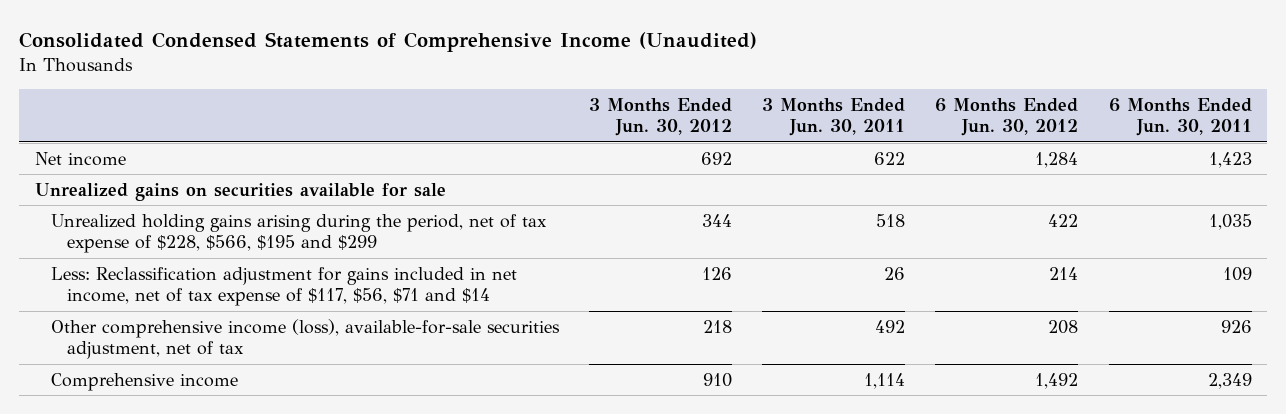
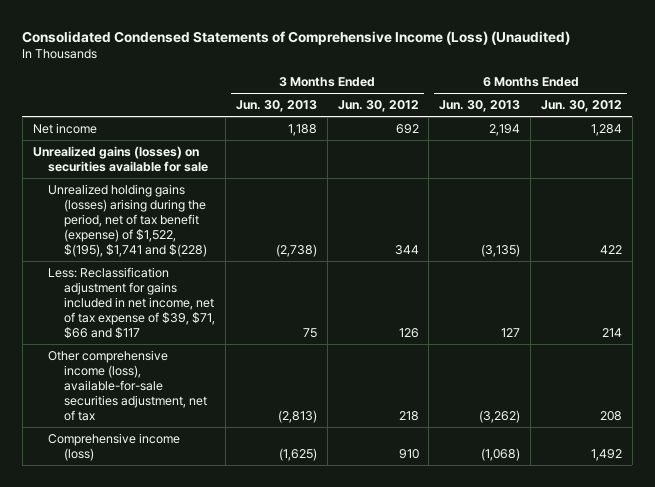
[19,32,758,53] Consolidated Condensed Statements of Comprehensive Income (Unaudited) -> [22,30,571,45] Consolidated Condensed Statements of Comprehensive Income (Loss) (Unaudited)
[762,97,906,137] 3 Months Ended Jun. 30, 2011 -> none
[1108,97,1252,137] 6 Months Ended Jun. 30, 2011 -> none
none -> [235,100,317,113] Jun. 30, 2013
none -> [439,100,521,113] Jun. 30, 2013
[34,182,446,201] Unrealized gains on securities available for sale -> [32,145,209,172] Unrealized gains (losses) on securities available for sale
[50,213,547,254] Unrealized holding gains arising during the period, net of tax expense of $228, $566, $195 and $299 -> [48,183,208,258] Unrealized holding gains (losses) arising during the period, net of tax benefit (expense) of $1,522, $(195), $1,741 and $(228)
[50,266,517,307] Less: Reclassification adjustment for gains included in net income, net of tax expense of $117, $56, $71 and $14 -> [48,266,216,340] Less: Reclassification adjustment for gains included in net income, net of tax expense of $39, $71, $66 and $117
[50,372,238,391] Comprehensive income -> [48,432,181,461] Comprehensive income (loss)

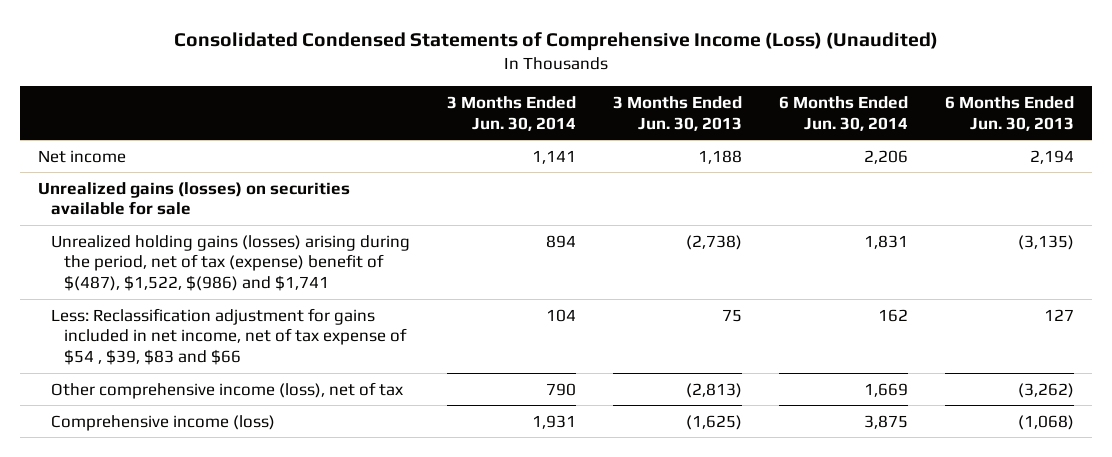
[337,100,419,113] Jun. 30, 2012 -> none
[540,100,622,113] Jun. 30, 2012 -> none
none -> [447,95,577,131] 3 Months Ended Jun. 30, 2014
none -> [778,95,908,131] 6 Months Ended Jun. 30, 2014
[48,183,208,258] Unrealized holding gains (losses) arising during the period, net of tax benefit (expense) of $1,522, $(195), $1,741 and $(228) -> [51,234,411,292] Unrealized holding gains (losses) arising during the period, net of tax (expense) benefit of $(487), $1,522, $(986) and $1,741
[48,266,216,340] Less: Reclassification adjustment for gains included in net income, net of tax expense of $39, $71, $66 and $117 -> [51,307,408,366] Less: Reclassification adjustment for gains included in net income, net of tax expense of $54 , $39, $83 and $66
[48,349,208,422] Other comprehensive income (loss), available-for-sale securities adjustment, net of tax -> [51,381,404,399] Other comprehensive income (loss), net of tax

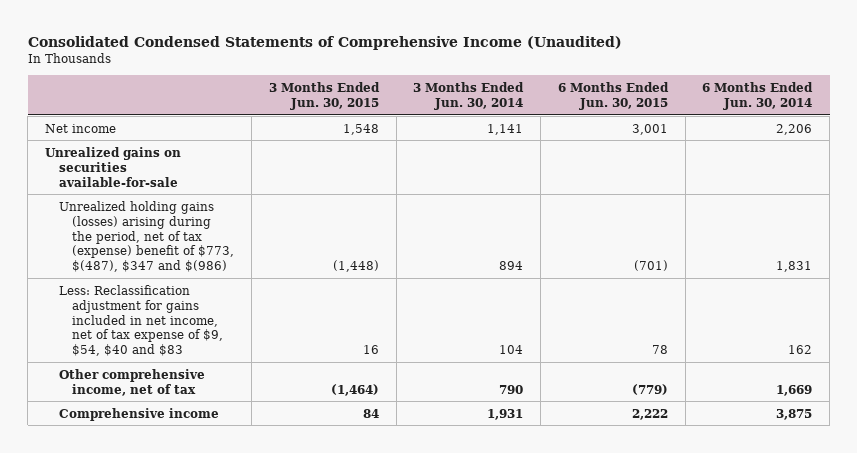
[174,32,939,52] Consolidated Condensed Statements of Comprehensive Income (Loss) (Unaudited) -> [27,35,622,50] Consolidated Condensed Statements of Comprehensive Income (Unaudited)
[612,95,742,131] 3 Months Ended Jun. 30, 2013 -> none
[944,95,1074,131] 6 Months Ended Jun. 30, 2013 -> none
none -> [268,81,380,110] 3 Months Ended Jun. 30, 2015
none -> [557,81,669,110] 6 Months Ended Jun. 30, 2015
[38,181,351,216] Unrealized gains (losses) on securities available for sale -> [45,146,182,187] Unrealized gains on securities available-for-sale
[51,234,411,292] Unrealized holding gains (losses) arising during the period, net of tax (expense) benefit of $(487), $1,522, $(986) and $1,741 -> [58,200,235,273] Unrealized holding gains (losses) arising during the period, net of tax (expense) benefit of $773, $(487), $347 and $(986)
[51,307,408,366] Less: Reclassification adjustment for gains included in net income, net of tax expense of $54 , $39, $83 and $66 -> [58,284,224,357] Less: Reclassification adjustment for gains included in net income, net of tax expense of $9, $54, $40 and $83
[51,381,404,399] Other comprehensive income (loss), net of tax -> [58,368,205,396] Other comprehensive income, net of tax
[51,414,276,431] Comprehensive income (loss) -> [58,407,219,421] Comprehensive income

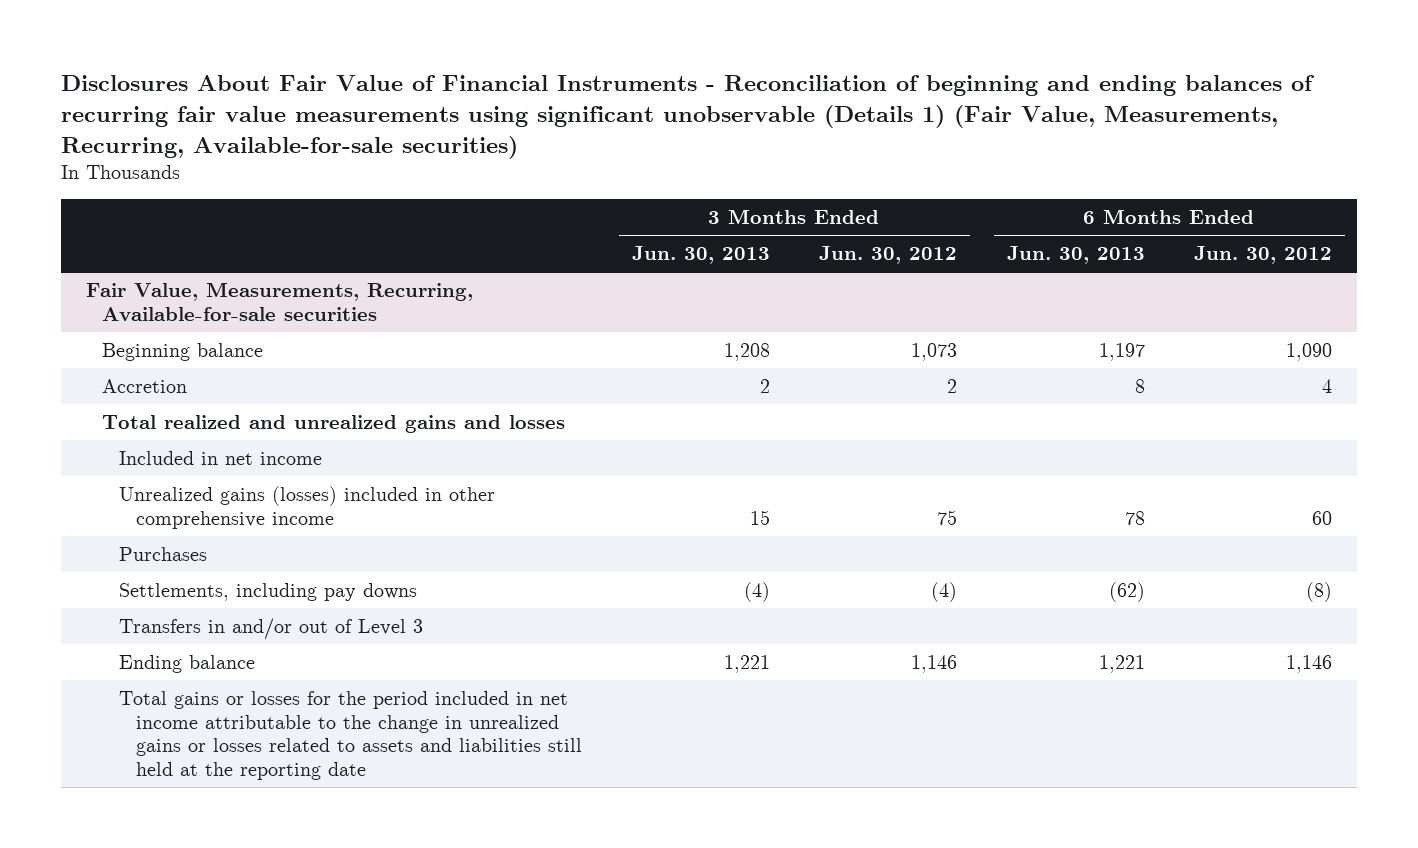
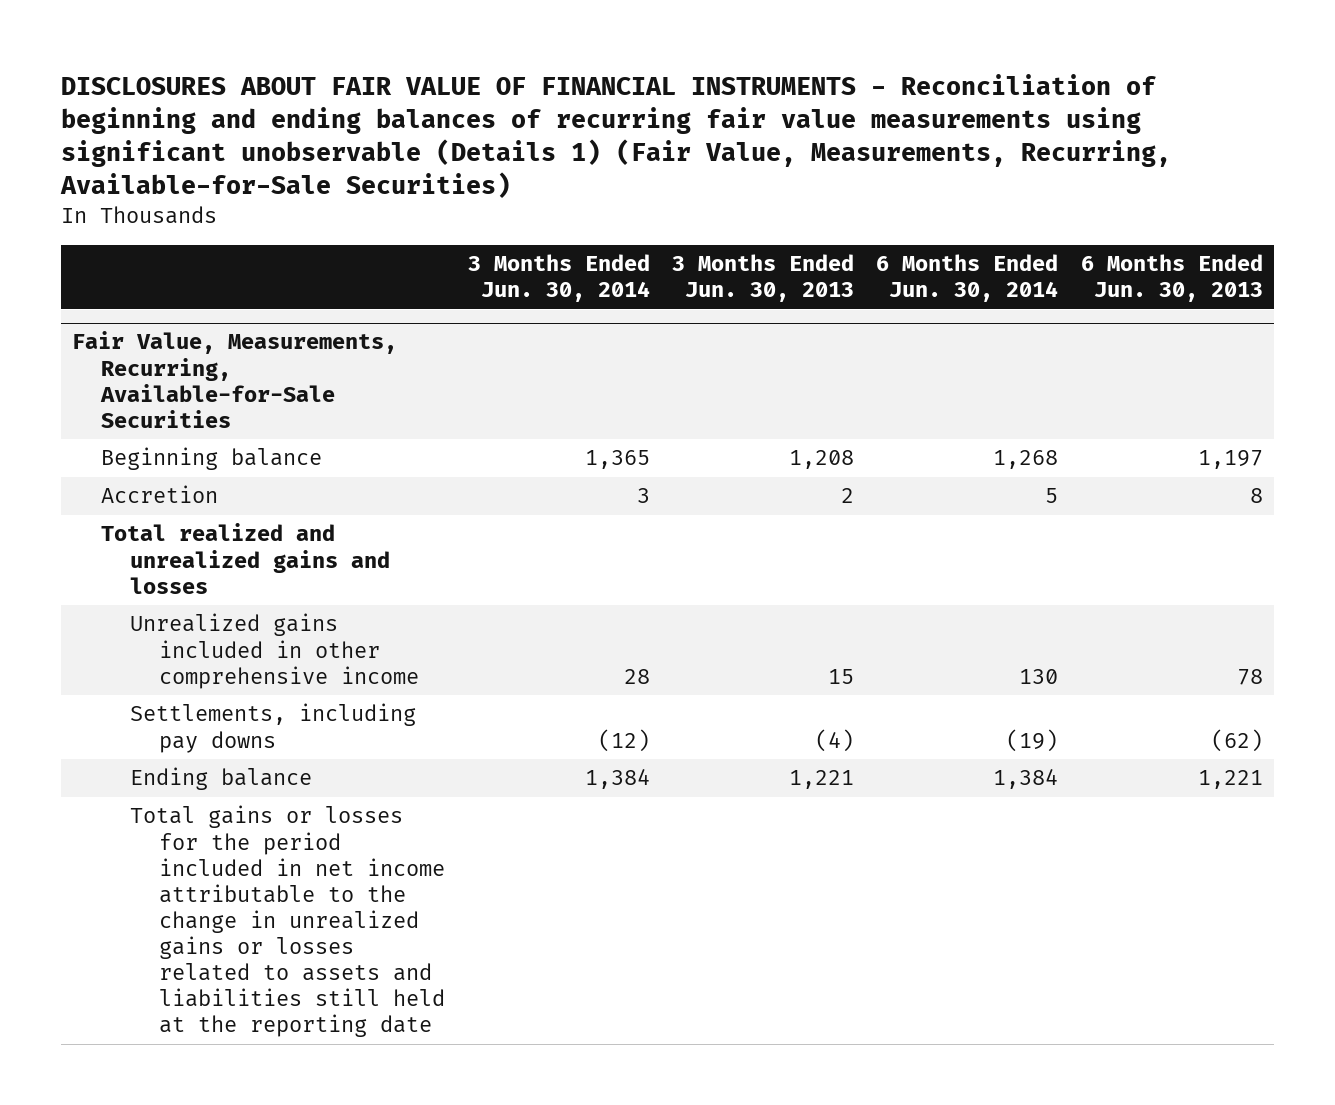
[60,75,1315,159] Disclosures About Fair Value of Financial Instruments - Reconciliation of beginning and ending balances of recurring fair value measurements using significant unobservable (Details 1) (Fair Value, Measurements, Recurring, Available-for-sale securities) -> [60,73,1172,199] DISCLOSURES ABOUT FAIR VALUE OF FINANCIAL INSTRUMENTS - Reconciliation of beginning and ending balances of recurring fair value measurements using significant unobservable (Details 1) (Fair Value, Measurements, Recurring, Available-for-Sale Securities)
[819,246,958,265] Jun. 30, 2012 -> none
[1194,246,1333,265] Jun. 30, 2012 -> none
none -> [467,254,650,303] 3 Months Ended Jun. 30, 2014
none -> [876,254,1059,303] 6 Months Ended Jun. 30, 2014
[85,281,473,321] Fair Value, Measurements, Recurring, Available-for-sale securities -> [72,331,398,428] Fair Value, Measurements, Recurring, Available-for-Sale Securities
[119,450,323,465] Included in net income -> none
[119,546,208,561] Purchases -> none
[119,485,496,529] Unrealized gains (losses) included in other comprehensive income -> [130,613,420,689] Unrealized gains included in other comprehensive income
[119,617,424,640] Transfers in and/or out of Level 3 -> none

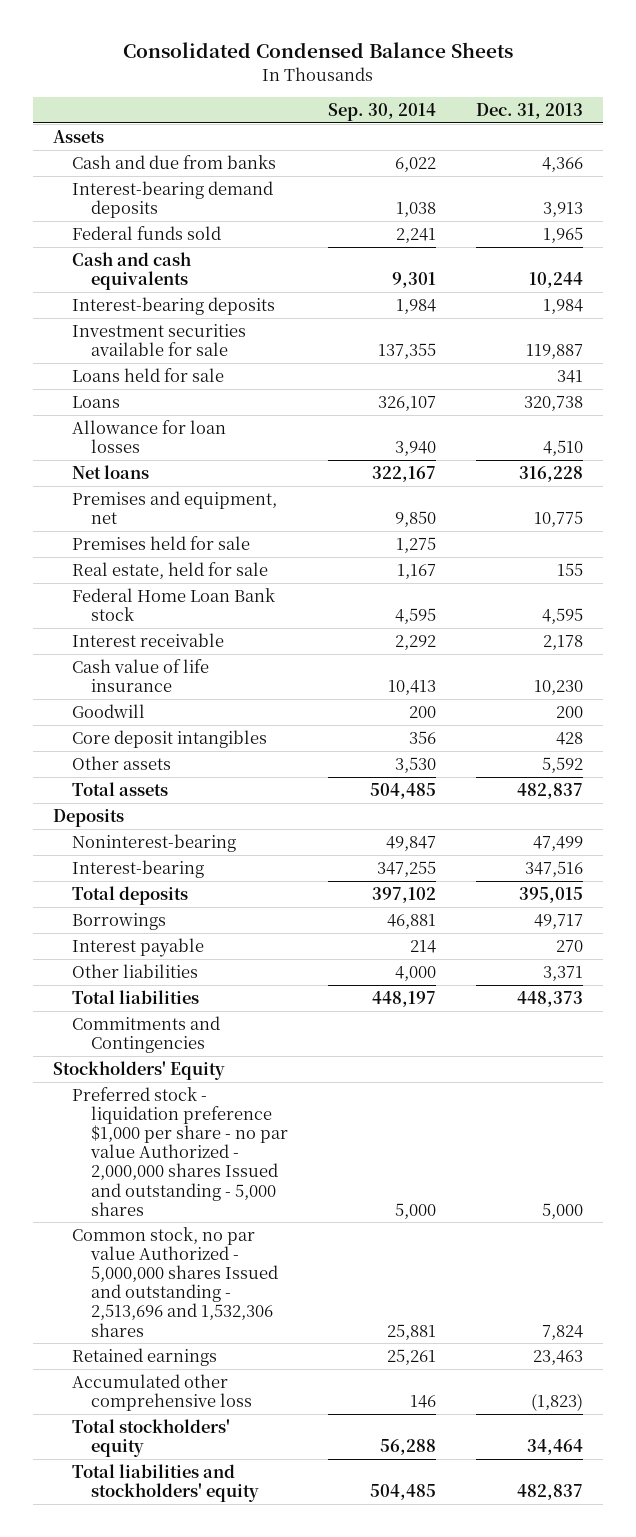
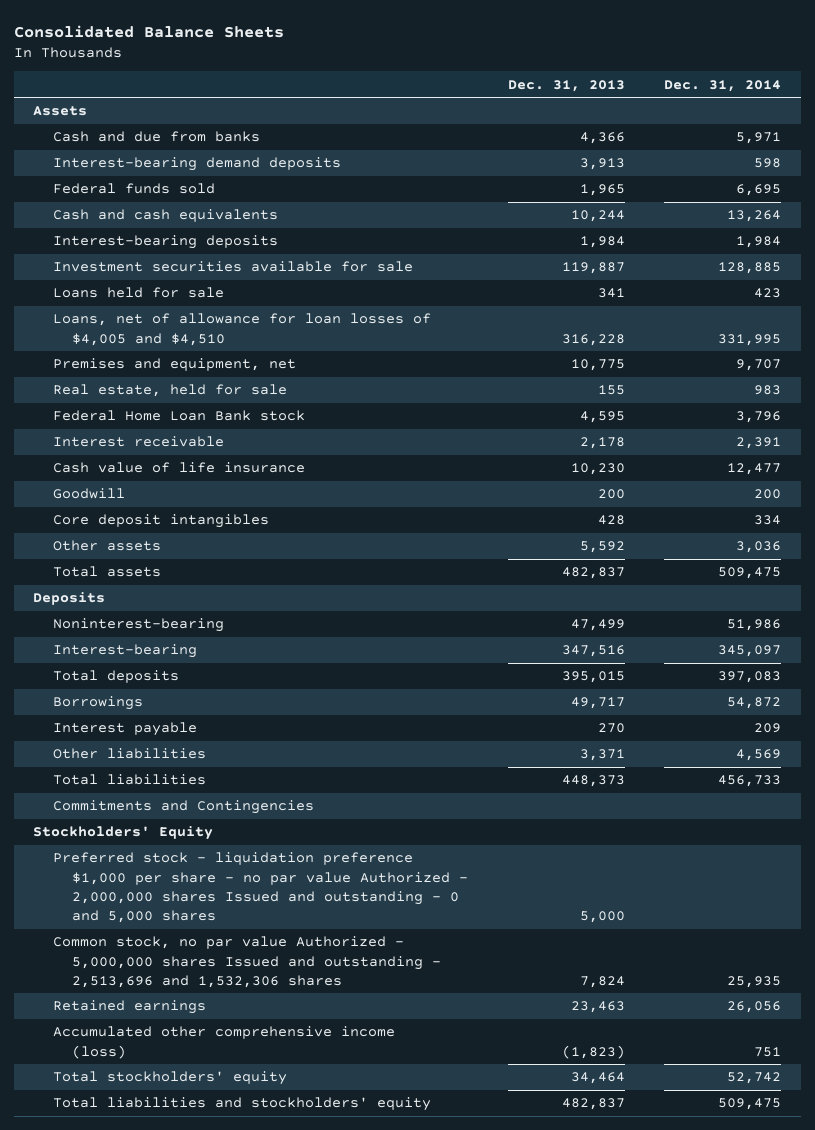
[123,42,514,59] Consolidated Condensed Balance Sheets -> [13,24,284,38] Consolidated Balance Sheets
[328,102,437,121] Sep. 30, 2014 -> none
none -> [664,79,782,92] Dec. 31, 2014
[72,395,121,408] Loans -> none
[72,419,227,453] Allowance for loan losses -> none
[72,464,150,479] Net loans -> [52,313,431,346] Loans, net of allowance for loan losses of $4,005 and $4,510
[72,535,251,550] Premises held for sale -> none
[72,1086,289,1216] Preferred stock - liquidation preference $1,000 per share - no par value Authorized - 2,000,000 shares Issued and outstanding - 5,000 shares -> [52,852,469,923] Preferred stock - liquidation preference $1,000 per share - no par value Authorized - 2,000,000 shares Issued and outstanding - 0 and 5,000 shares
[72,1373,253,1411] Accumulated other comprehensive loss -> [52,1026,395,1059] Accumulated other comprehensive income (loss)

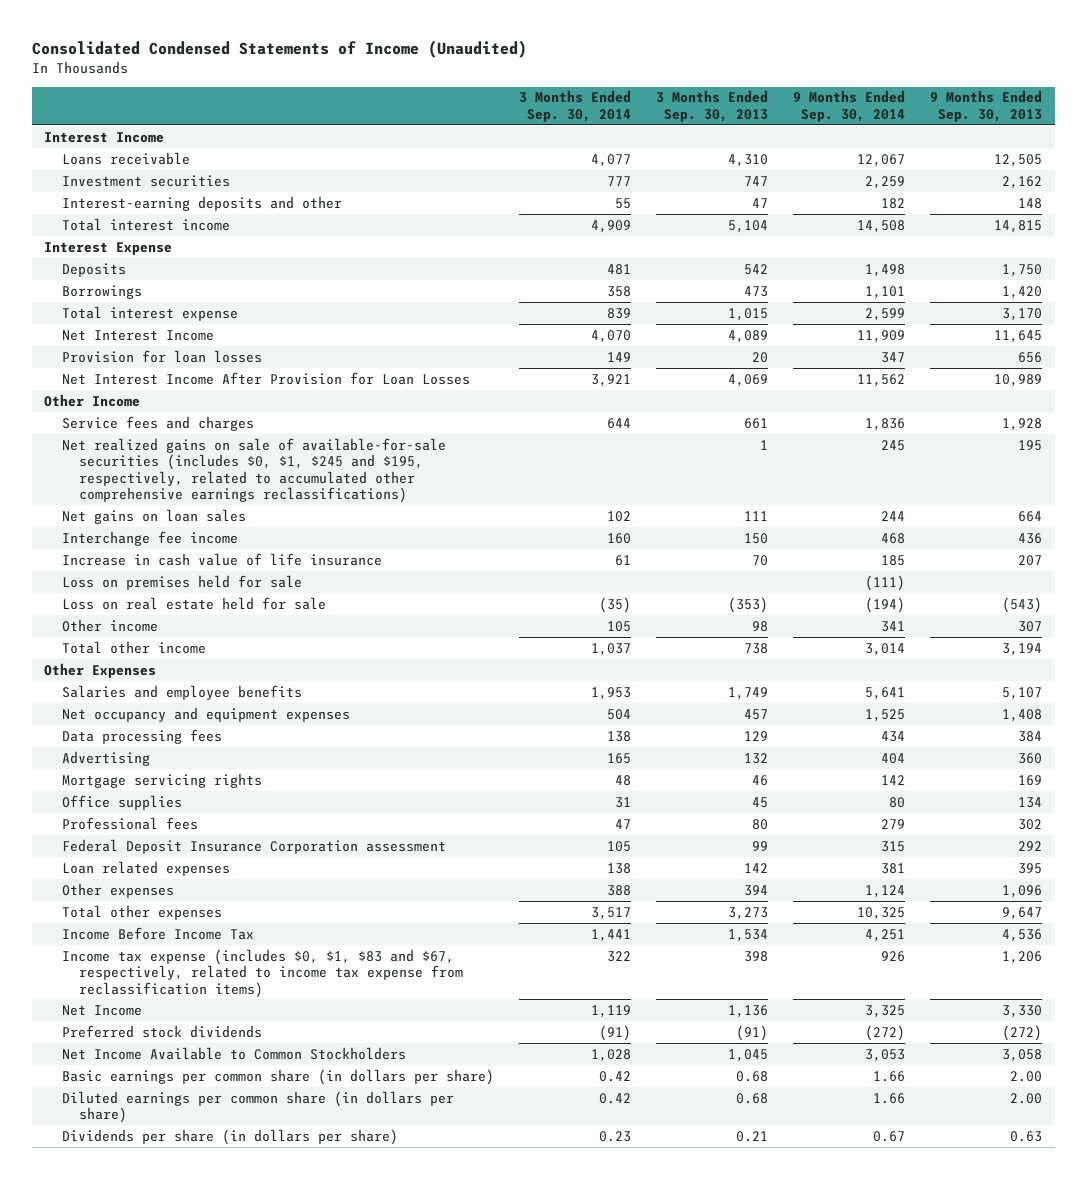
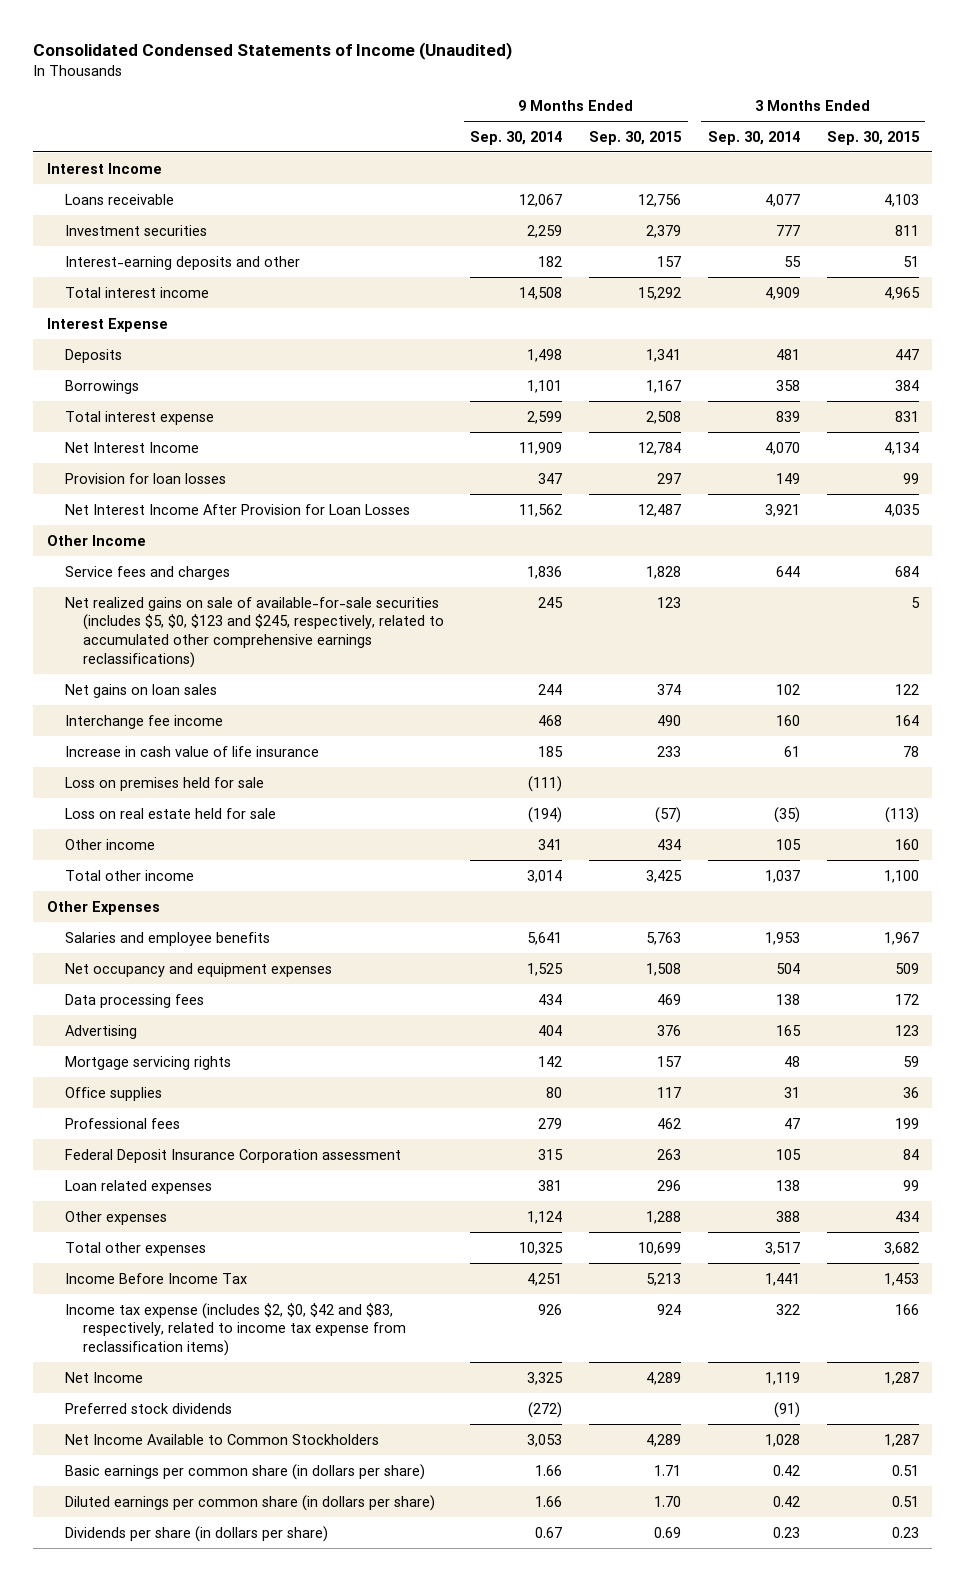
[656,90,769,122] 3 Months Ended Sep. 30, 2013 -> none
[930,90,1043,122] 9 Months Ended Sep. 30, 2013 -> none
none -> [589,130,683,145] Sep. 30, 2015
none -> [826,130,920,145] Sep. 30, 2015
[61,437,446,503] Net realized gains on sale of available-for-sale securities (includes $0, $1, $245 and $195, respectively, related to accumulated other comprehensive earnings reclassifications) -> [64,596,444,668] Net realized gains on sale of available-for-sale securities (includes $5, $0, $123 and $245, respectively, related to accumulated other comprehensive earnings reclassifications)
[61,948,464,998] Income tax expense (includes $0, $1, $83 and $67, respectively, related to income tax expense from reclassification items) -> [64,1302,406,1357] Income tax expense (includes $2, $0, $42 and $83, respectively, related to income tax expense from reclassification items)

